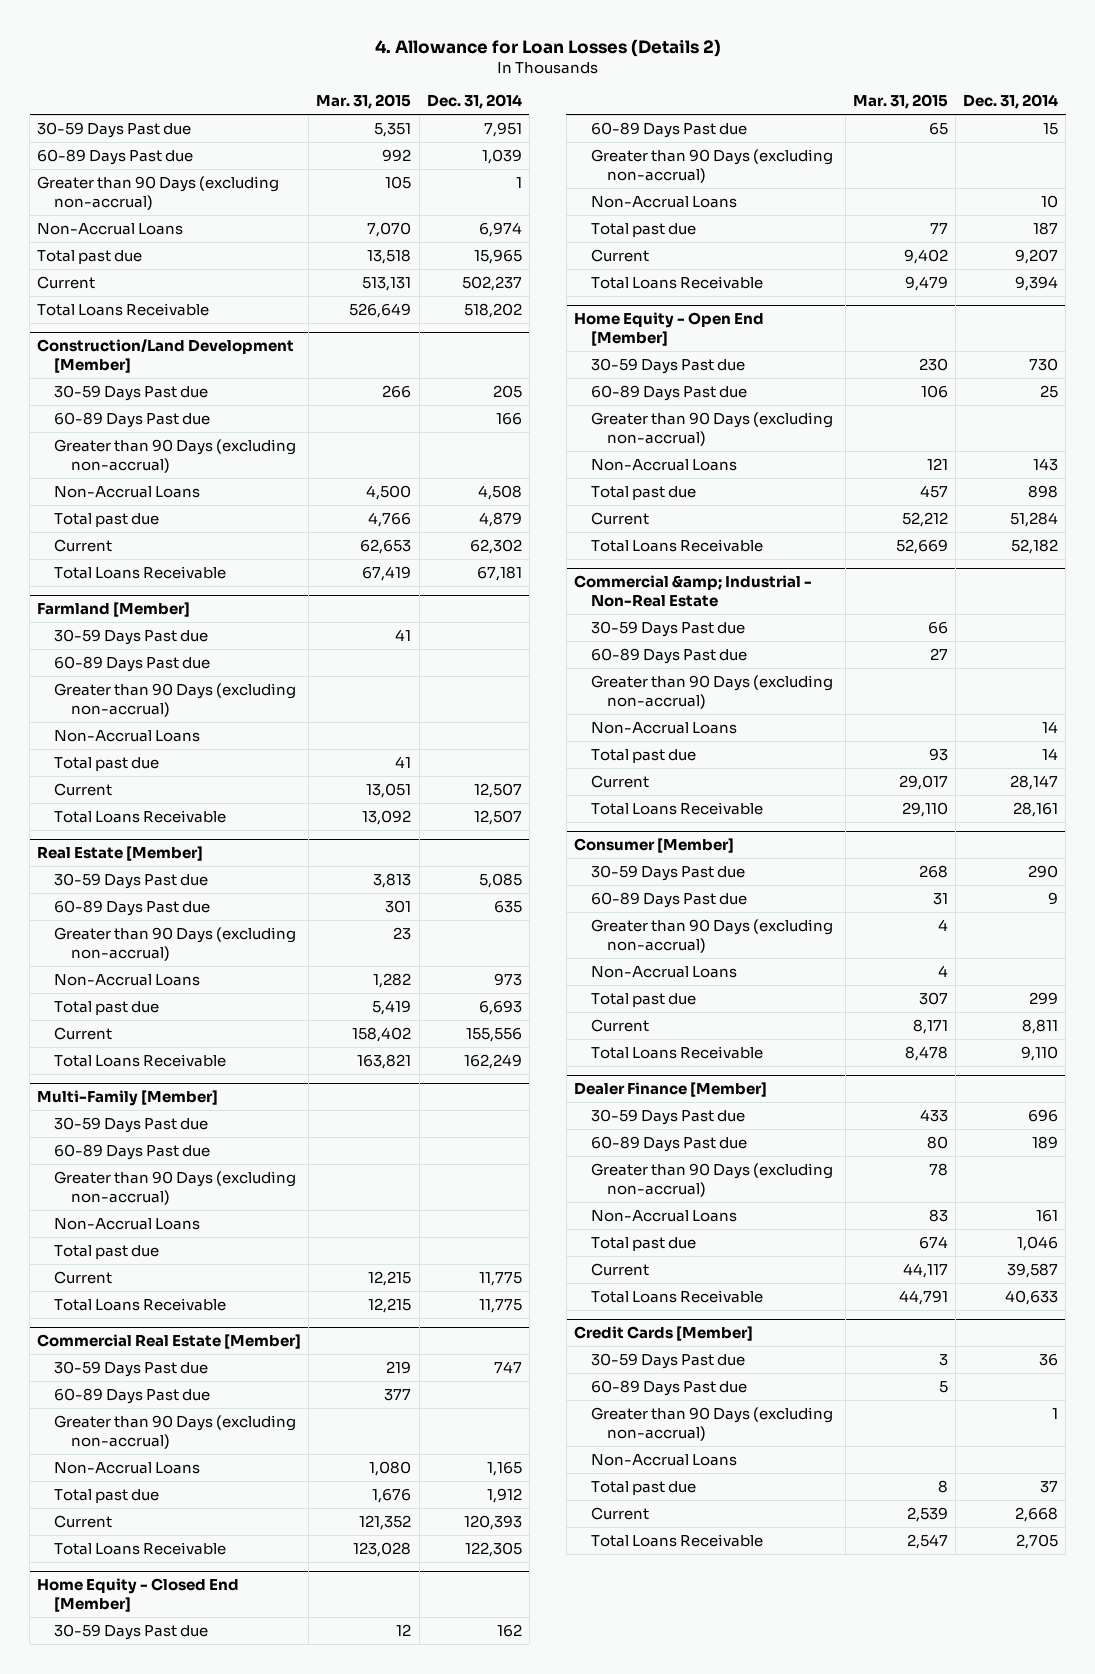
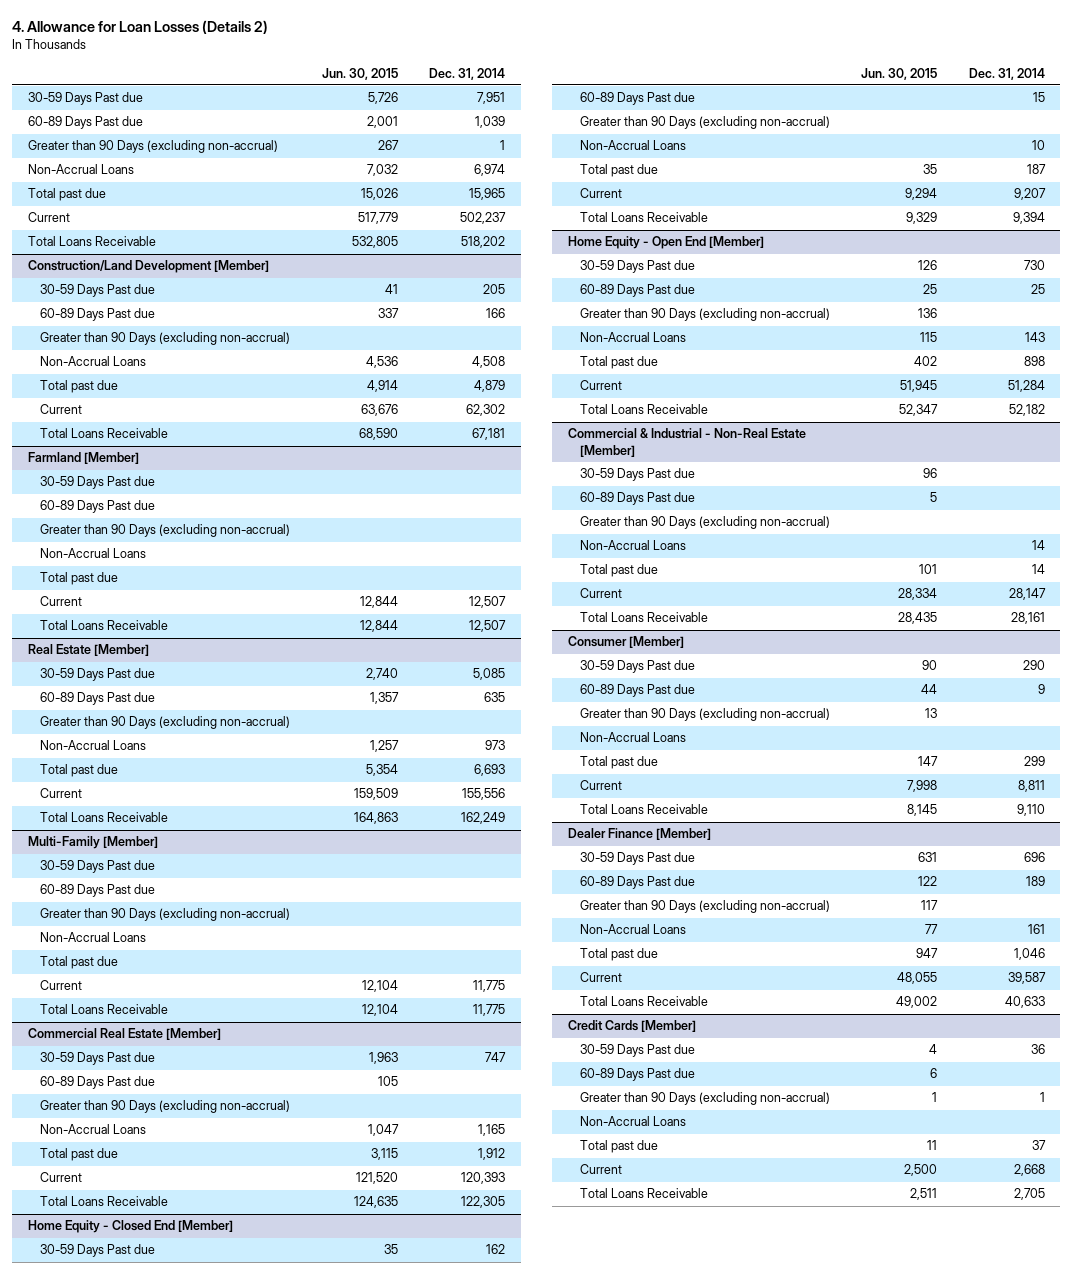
[316,94,412,110] Mar. 31, 2015 -> none
none -> [321,67,398,80] Jun. 30, 2015
[573,575,812,608] Commercial &amp; Industrial - Non-Real Estate -> [567,428,806,457] Commercial & Industrial - Non-Real Estate [Member]

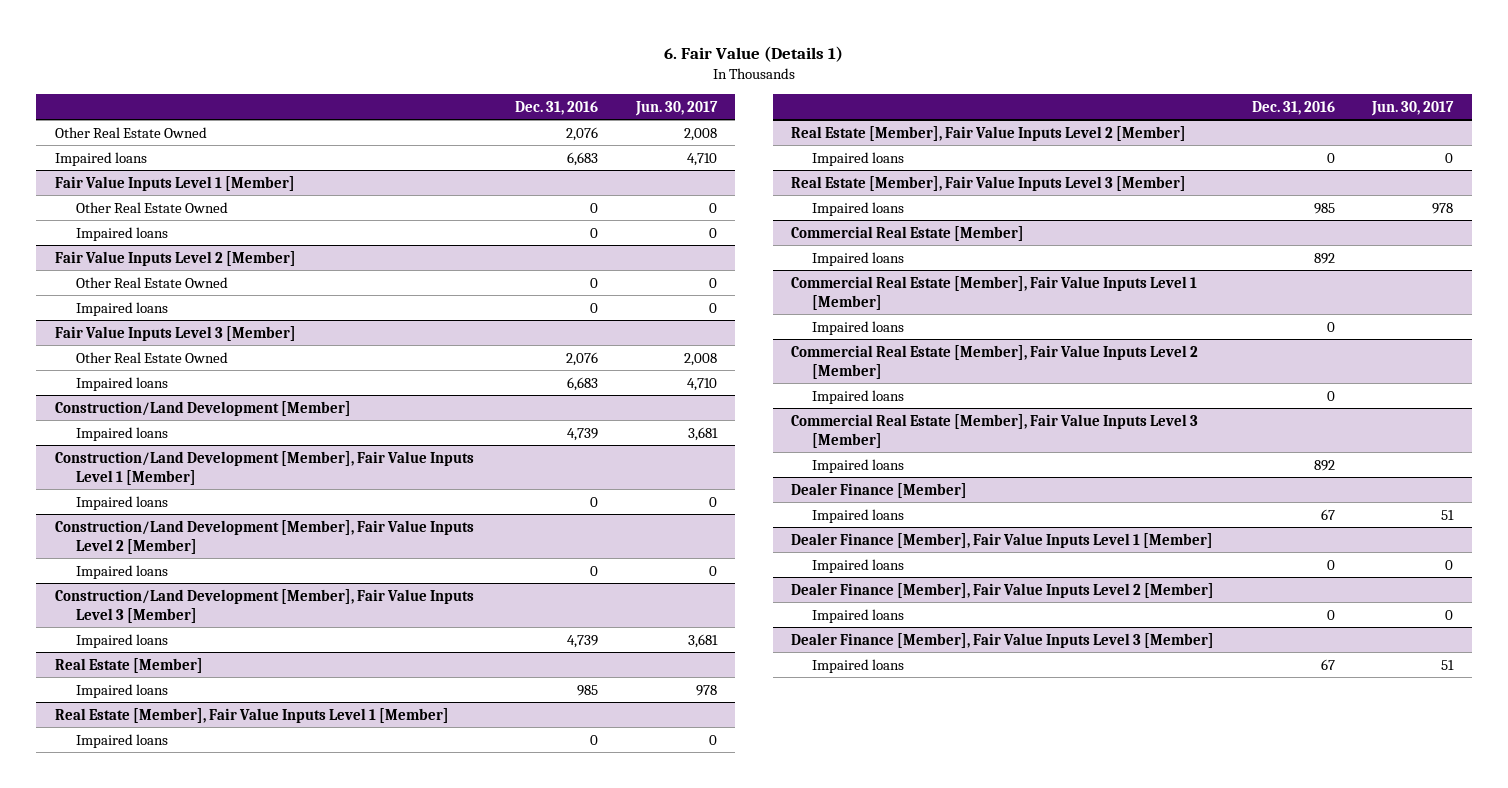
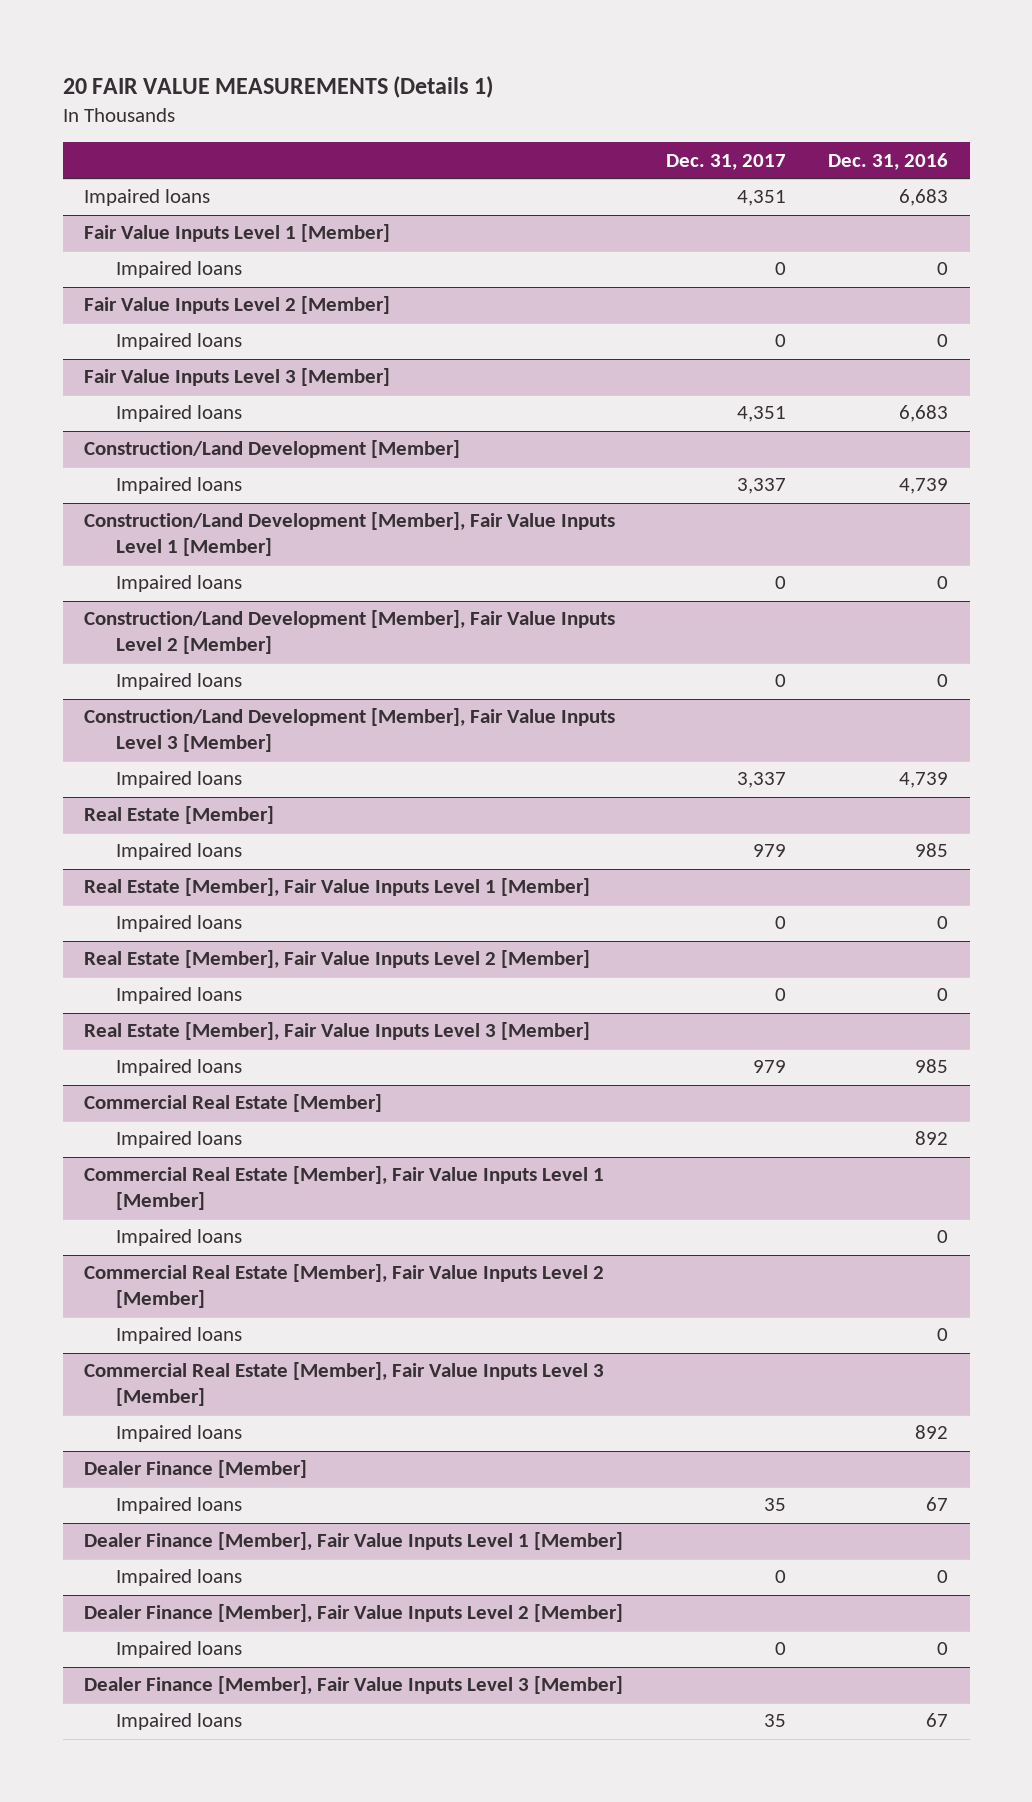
[664,46,844,63] 6. Fair Value (Details 1) -> [62,76,493,99] 20 FAIR VALUE MEASUREMENTS (Details 1)
[634,100,718,116] Jun. 30, 2017 -> none
none -> [665,153,786,170] Dec. 31, 2017
[55,126,208,138] Other Real Estate Owned -> none
[76,201,229,213] Other Real Estate Owned -> none
[76,276,229,288] Other Real Estate Owned -> none
[76,351,229,363] Other Real Estate Owned -> none

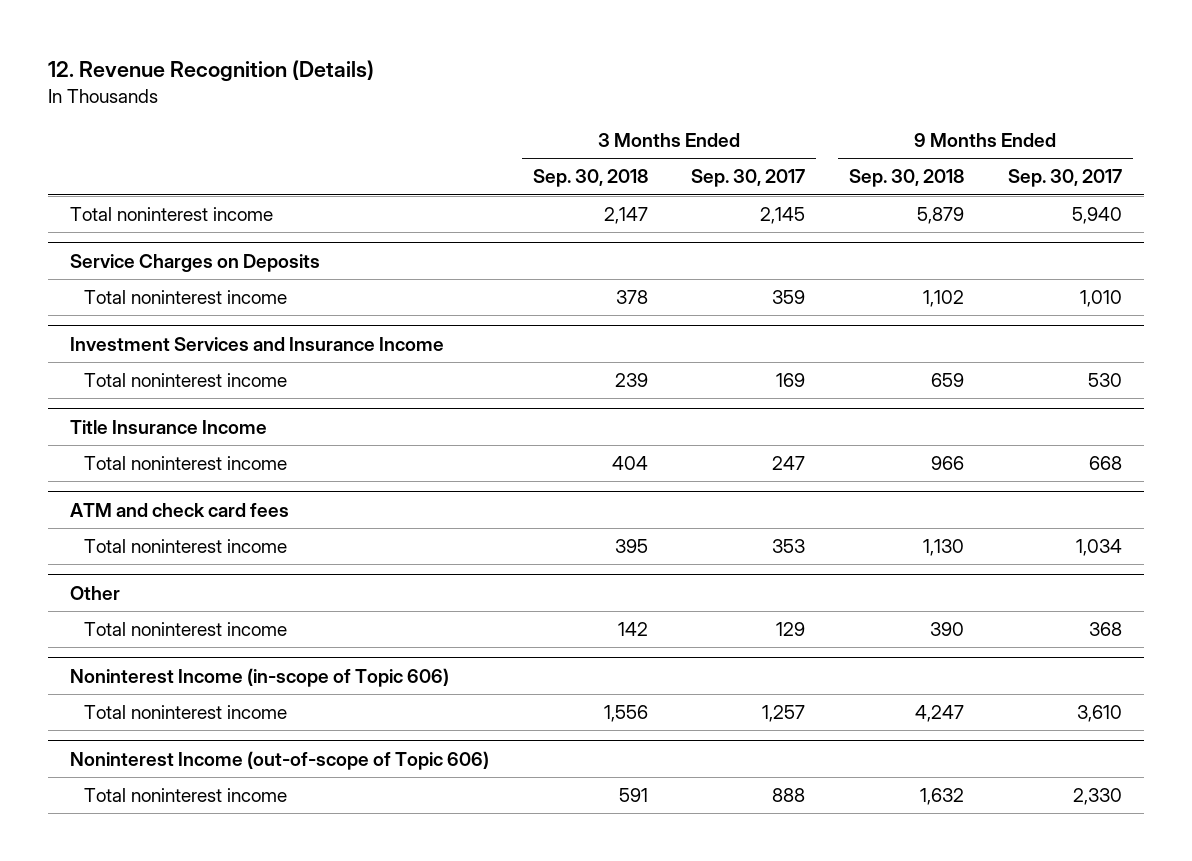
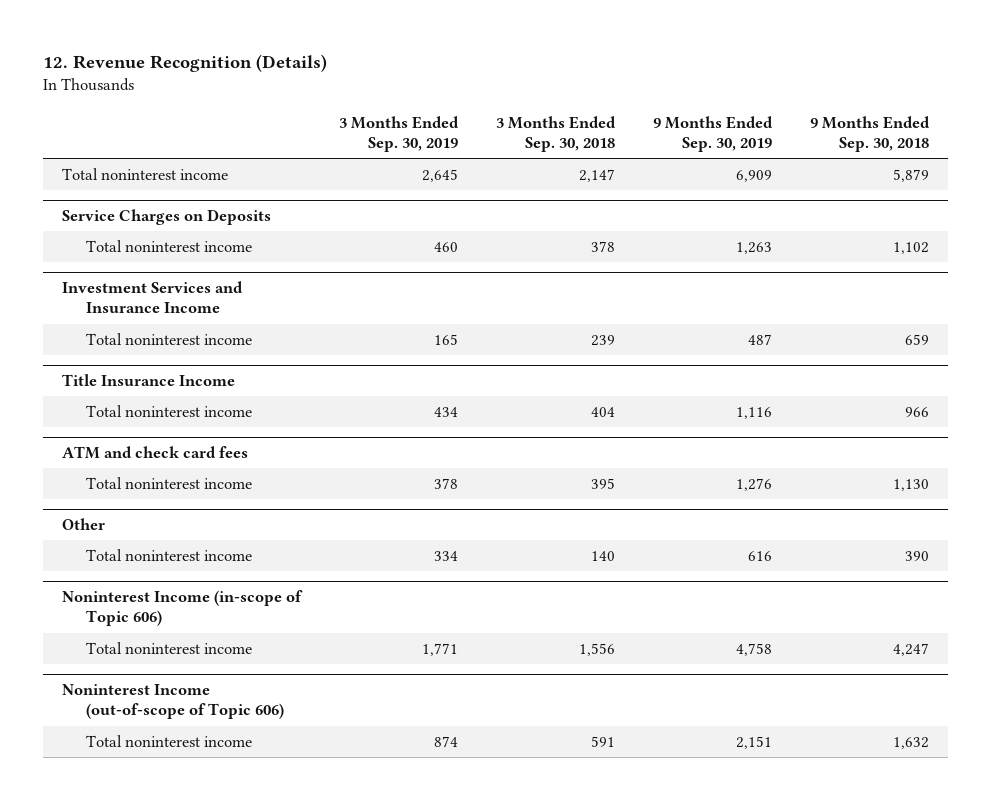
[691,169,806,188] Sep. 30, 2017 -> none
[1007,169,1122,188] Sep. 30, 2017 -> none
none -> [338,115,459,152] 3 Months Ended Sep. 30, 2019
none -> [652,115,773,152] 9 Months Ended Sep. 30, 2019
[617,622,648,637] 142 -> [590,550,615,561] 140

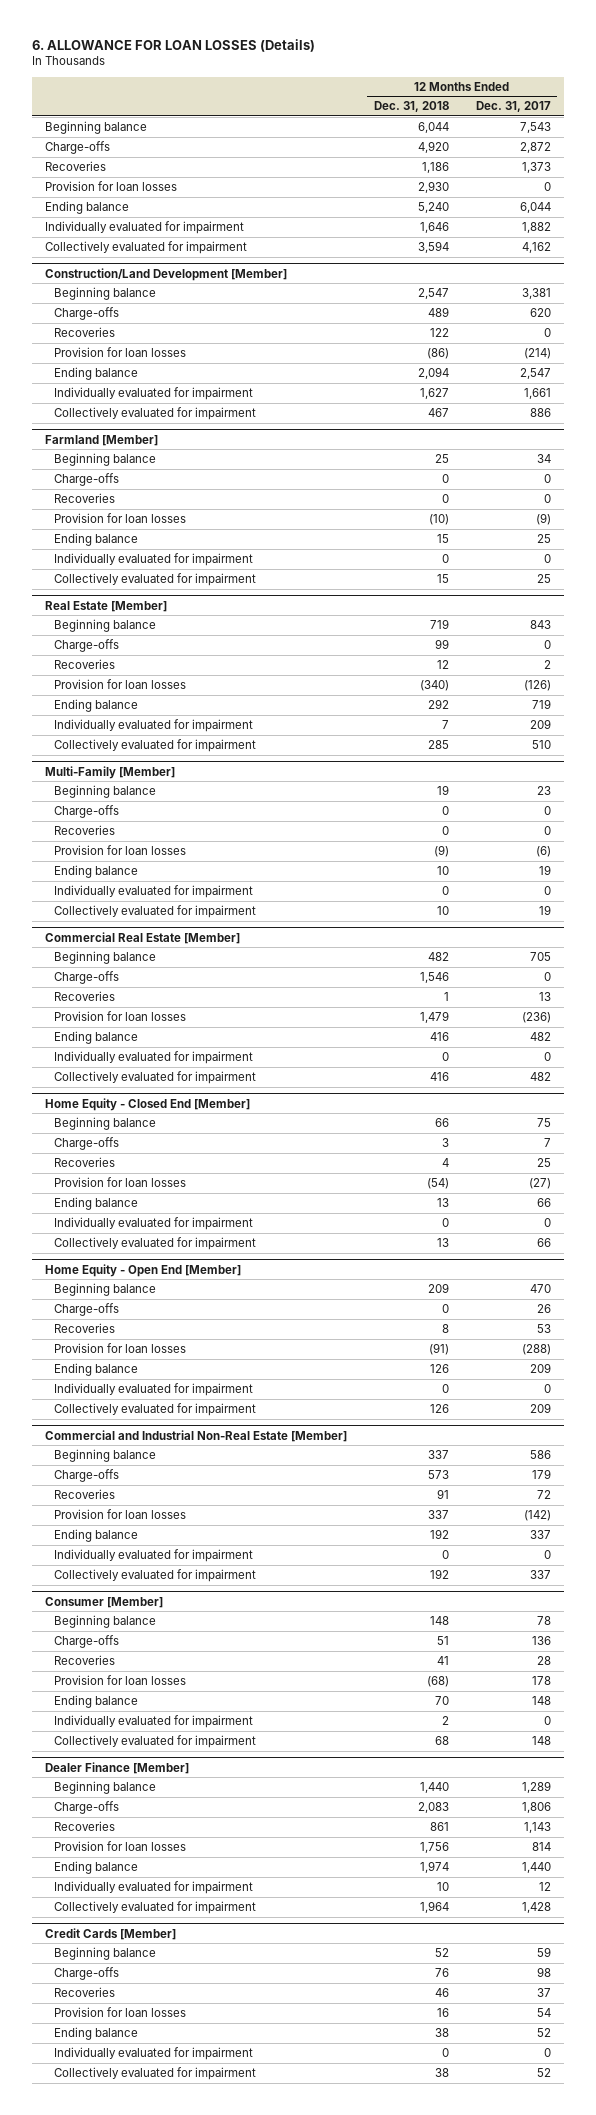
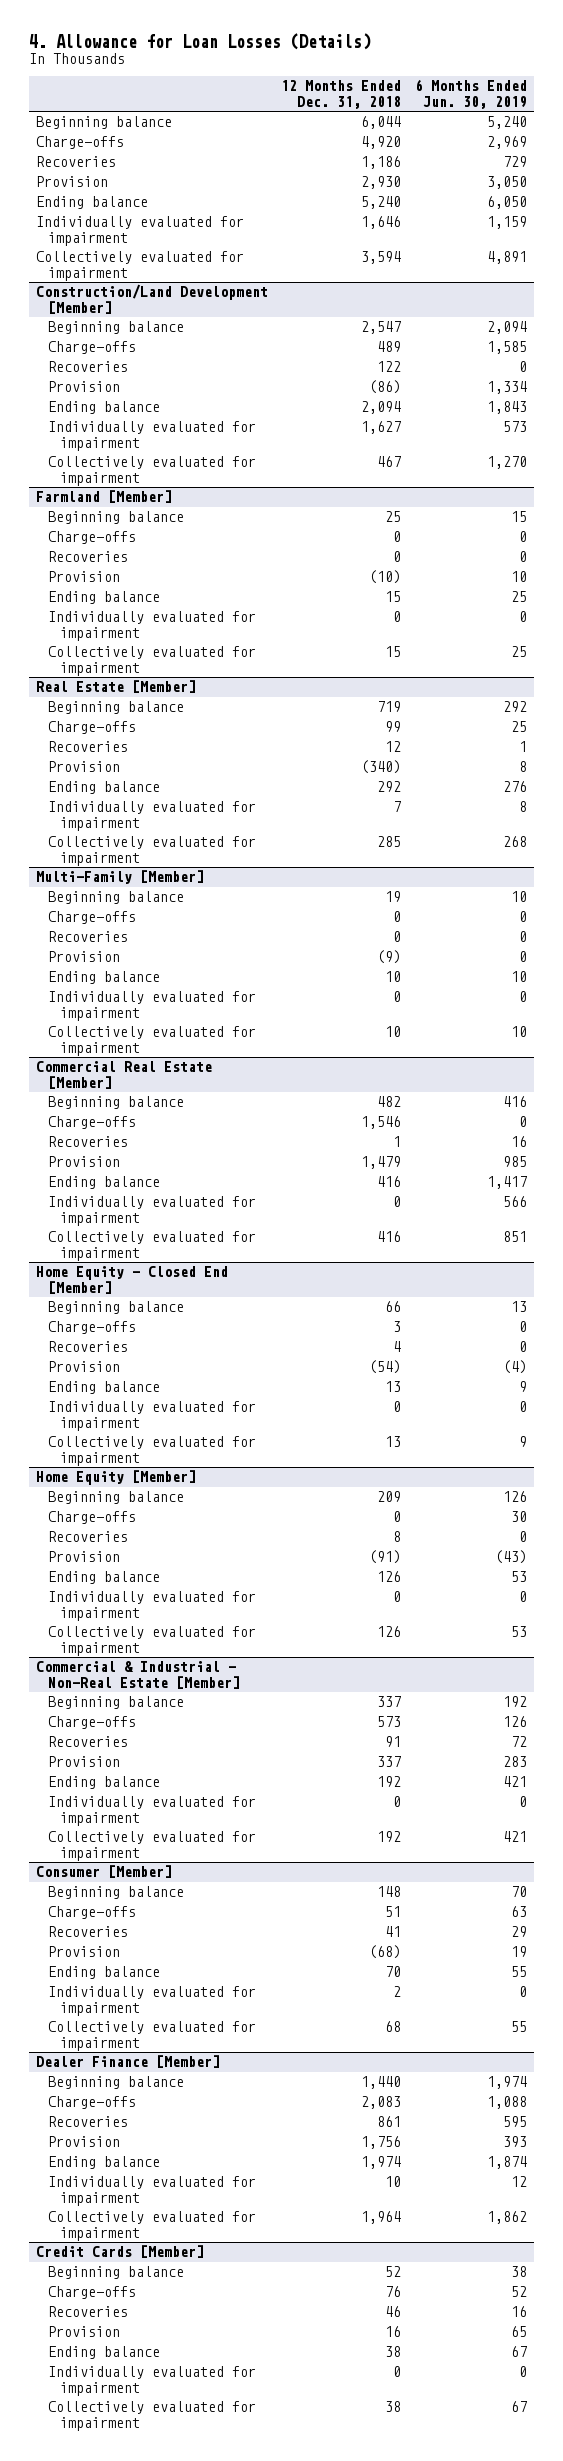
[31,38,315,52] 6. ALLOWANCE FOR LOAN LOSSES (Details) -> [29,32,372,50] 4. Allowance for Loan Losses (Details)
[475,101,551,113] Dec. 31, 2017 -> none
none -> [414,79,527,109] 6 Months Ended Jun. 30, 2019
[45,180,178,191] Provision for loan losses -> [35,176,108,188] Provision
[53,346,186,357] Provision for loan losses -> [47,381,120,393] Provision
[53,512,186,523] Provision for loan losses -> [47,571,120,583] Provision
[53,678,186,689] Provision for loan losses -> [47,761,120,773] Provision
[53,844,186,855] Provision for loan losses -> [47,951,120,963] Provision
[53,1010,186,1021] Provision for loan losses -> [47,1156,120,1168] Provision
[53,1176,186,1187] Provision for loan losses -> [47,1361,120,1373] Provision
[45,1263,242,1277] Home Equity - Open End [Member] -> [35,1470,196,1486] Home Equity [Member]
[53,1342,186,1353] Provision for loan losses -> [47,1551,120,1563] Provision
[45,1429,348,1442] Commercial and Industrial Non-Real Estate [Member] -> [35,1661,240,1689] Commercial & Industrial - Non-Real Estate [Member]
[53,1508,186,1519] Provision for loan losses -> [47,1756,120,1768] Provision
[53,1674,186,1685] Provision for loan losses -> [47,1946,120,1958] Provision
[53,1840,186,1851] Provision for loan losses -> [47,2136,120,2148] Provision
[53,2006,186,2017] Provision for loan losses -> [47,2326,120,2338] Provision

